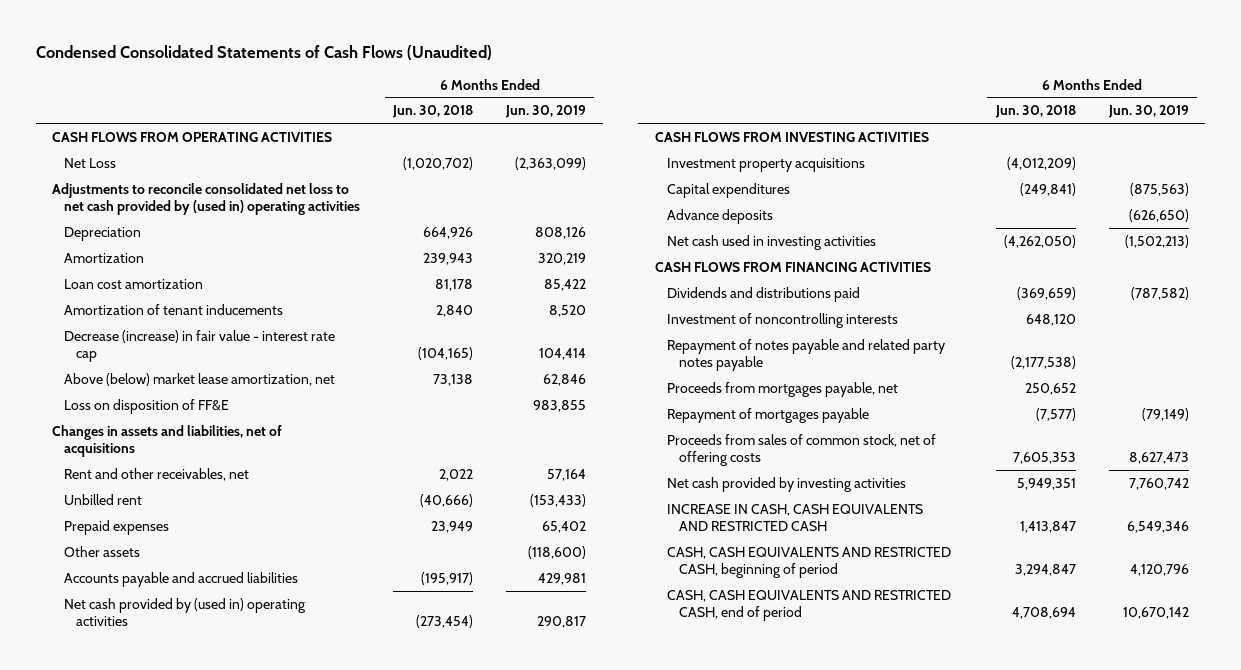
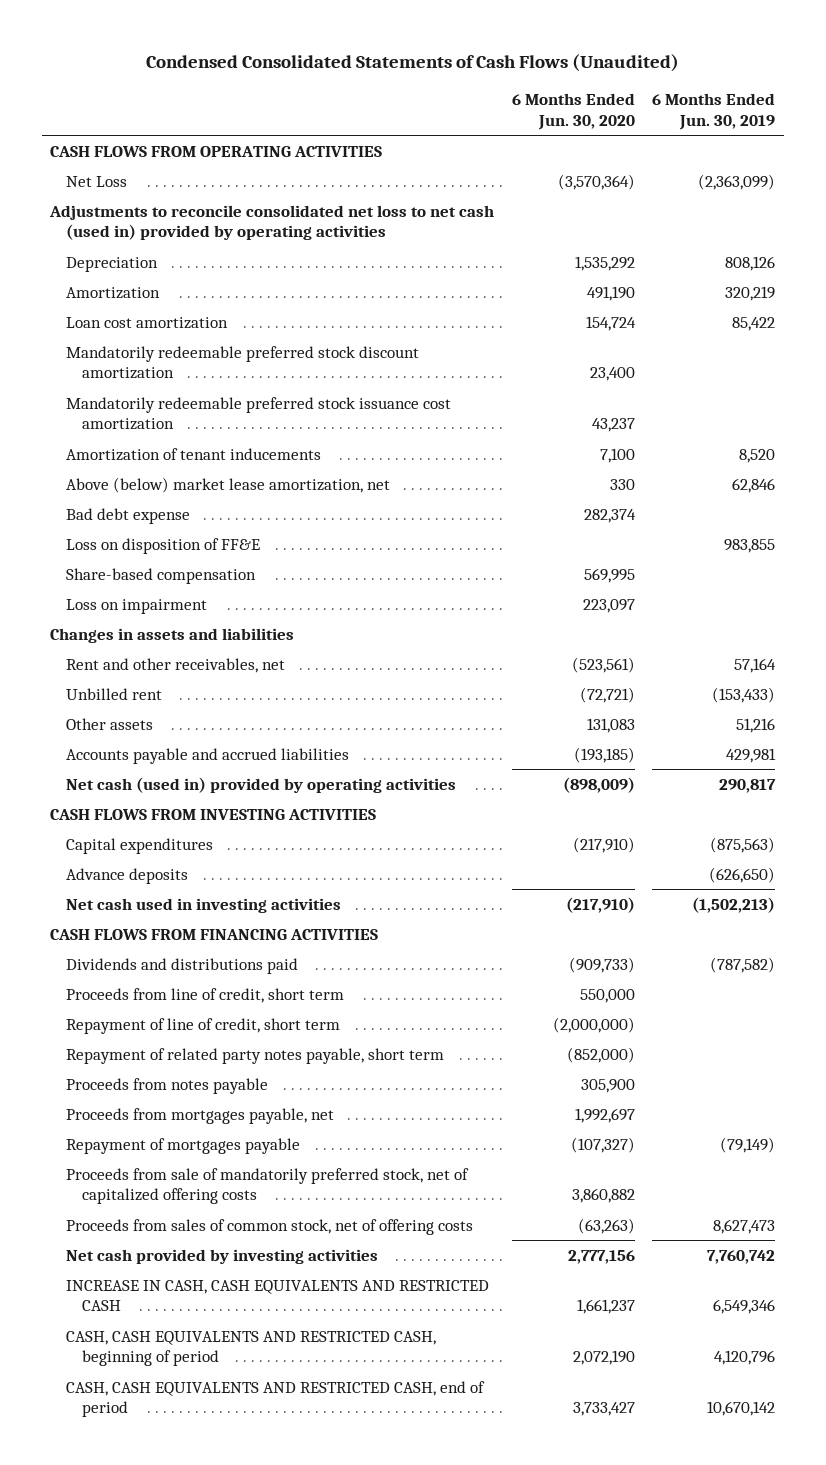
[392,105,474,119] Jun. 30, 2018 -> none
none -> [511,93,635,130] 6 Months Ended Jun. 30, 2020
[52,182,360,215] Adjustments to reconcile consolidated net loss to net cash provided by (used in) operating activities -> [49,204,495,241] Adjustments to reconcile consolidated net loss to net cash (used in) provided by operating activities
none -> [66,345,420,380] Mandatorily redeemable preferred stock discount amortization
none -> [66,396,452,431] Mandatorily redeemable preferred stock issuance cost amortization
[63,329,335,362] Decrease (increase) in fair value - interest rate cap -> none
none -> [66,507,191,524] Bad debt expense
none -> [66,567,257,584] Share-based compensation
none -> [66,598,208,614] Loss on impairment
[52,424,283,457] Changes in assets and liabilities, net of acquisitions -> [50,627,295,643] Changes in assets and liabilities
[63,519,169,535] Prepaid expenses -> none
[528,545,587,559] (118,600) -> [736,717,776,733] 51,216
[63,597,306,626] Net cash provided by (used in) operating activities -> [66,776,457,793] Net cash (used in) provided by operating activities
[666,157,865,172] Investment property acquisitions -> none
[666,312,898,328] Investment of noncontrolling interests -> none
none -> [66,987,345,1003] Proceeds from line of credit, short term
none -> [66,1017,341,1034] Repayment of line of credit, short term
[666,338,945,371] Repayment of notes payable and related party notes payable -> [66,1047,445,1064] Repayment of related party notes payable, short term
none -> [66,1077,269,1094] Proceeds from notes payable
none -> [66,1167,470,1205] Proceeds from sale of mandatorily preferred stock, net of capitalized offering costs

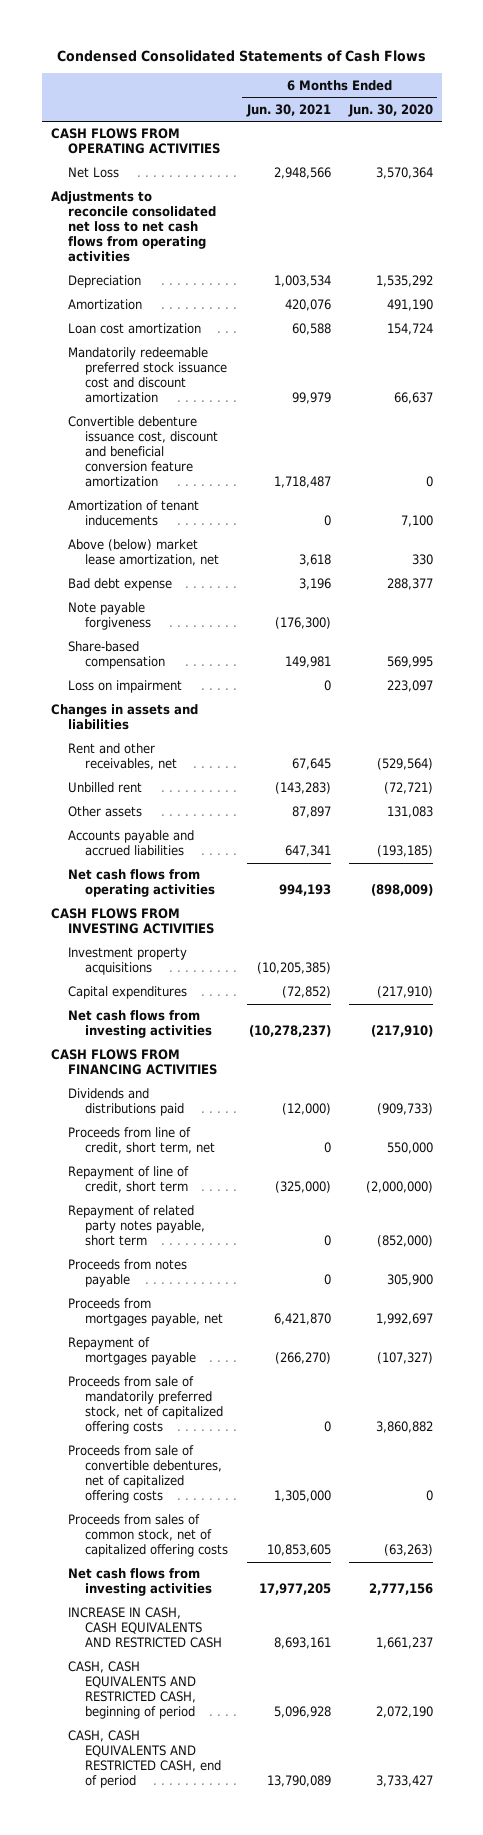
[145,53,679,72] Condensed Consolidated Statements of Cash Flows (Unaudited) -> [56,49,426,62] Condensed Consolidated Statements of Cash Flows
[652,93,776,130] 6 Months Ended Jun. 30, 2019 -> none
none -> [245,103,331,117] Jun. 30, 2021
[557,173,635,190] (3,570,364) -> [375,167,433,180] 3,570,364
[49,204,495,241] Adjustments to reconcile consolidated net loss to net cash (used in) provided by operating activities -> [50,191,217,263] Adjustments to reconcile consolidated net loss to net cash flows from operating activities
[66,345,420,380] Mandatorily redeemable preferred stock discount amortization -> none
[66,396,452,431] Mandatorily redeemable preferred stock issuance cost amortization -> [68,347,228,404] Mandatorily redeemable preferred stock issuance cost and discount amortization
[591,418,635,433] 43,237 -> [393,392,433,405] 66,637
none -> [68,416,219,488] Convertible debenture issuance cost, discount and beneficial conversion feature amortization
[66,537,261,554] Loss on disposition of FF&E -> none
[583,508,636,523] 282,374 -> [386,578,433,591] 288,377
none -> [68,602,152,631] Note payable forgiveness
[571,656,635,673] (523,561) -> [376,758,433,771] (529,564)
[66,776,457,793] Net cash (used in) provided by operating activities -> [68,869,216,898] Net cash flows from operating activities
none -> [68,947,188,976] Investment property acquisitions
[66,867,189,884] Advance deposits -> none
[66,897,342,913] Net cash used in investing activities -> [68,1010,213,1039] Net cash flows from investing activities
[66,987,345,1003] Proceeds from line of credit, short term -> [68,1127,216,1155] Proceeds from line of credit, short term, net
none -> [68,1445,223,1504] Proceeds from sale of convertible debentures, net of capitalized offering costs
[66,1218,474,1235] Proceeds from sales of common stock, net of offering costs -> [68,1514,229,1558] Proceeds from sales of common stock, net of capitalized offering costs
[66,1248,379,1264] Net cash provided by investing activities -> [68,1568,213,1597] Net cash flows from investing activities

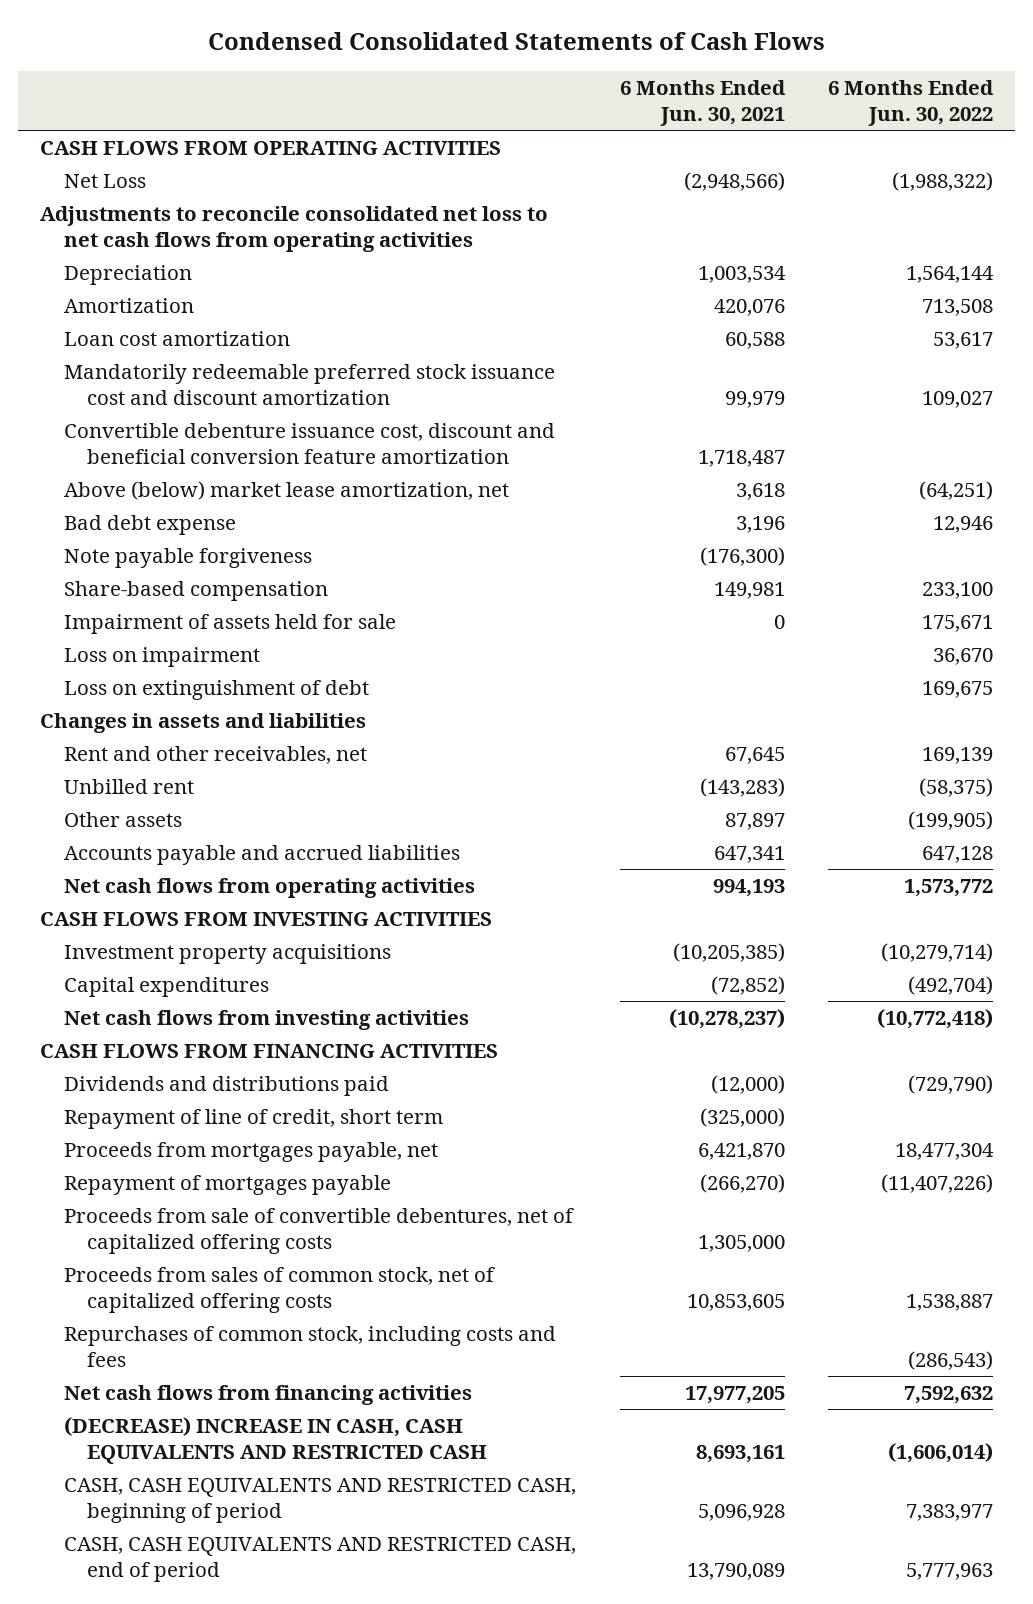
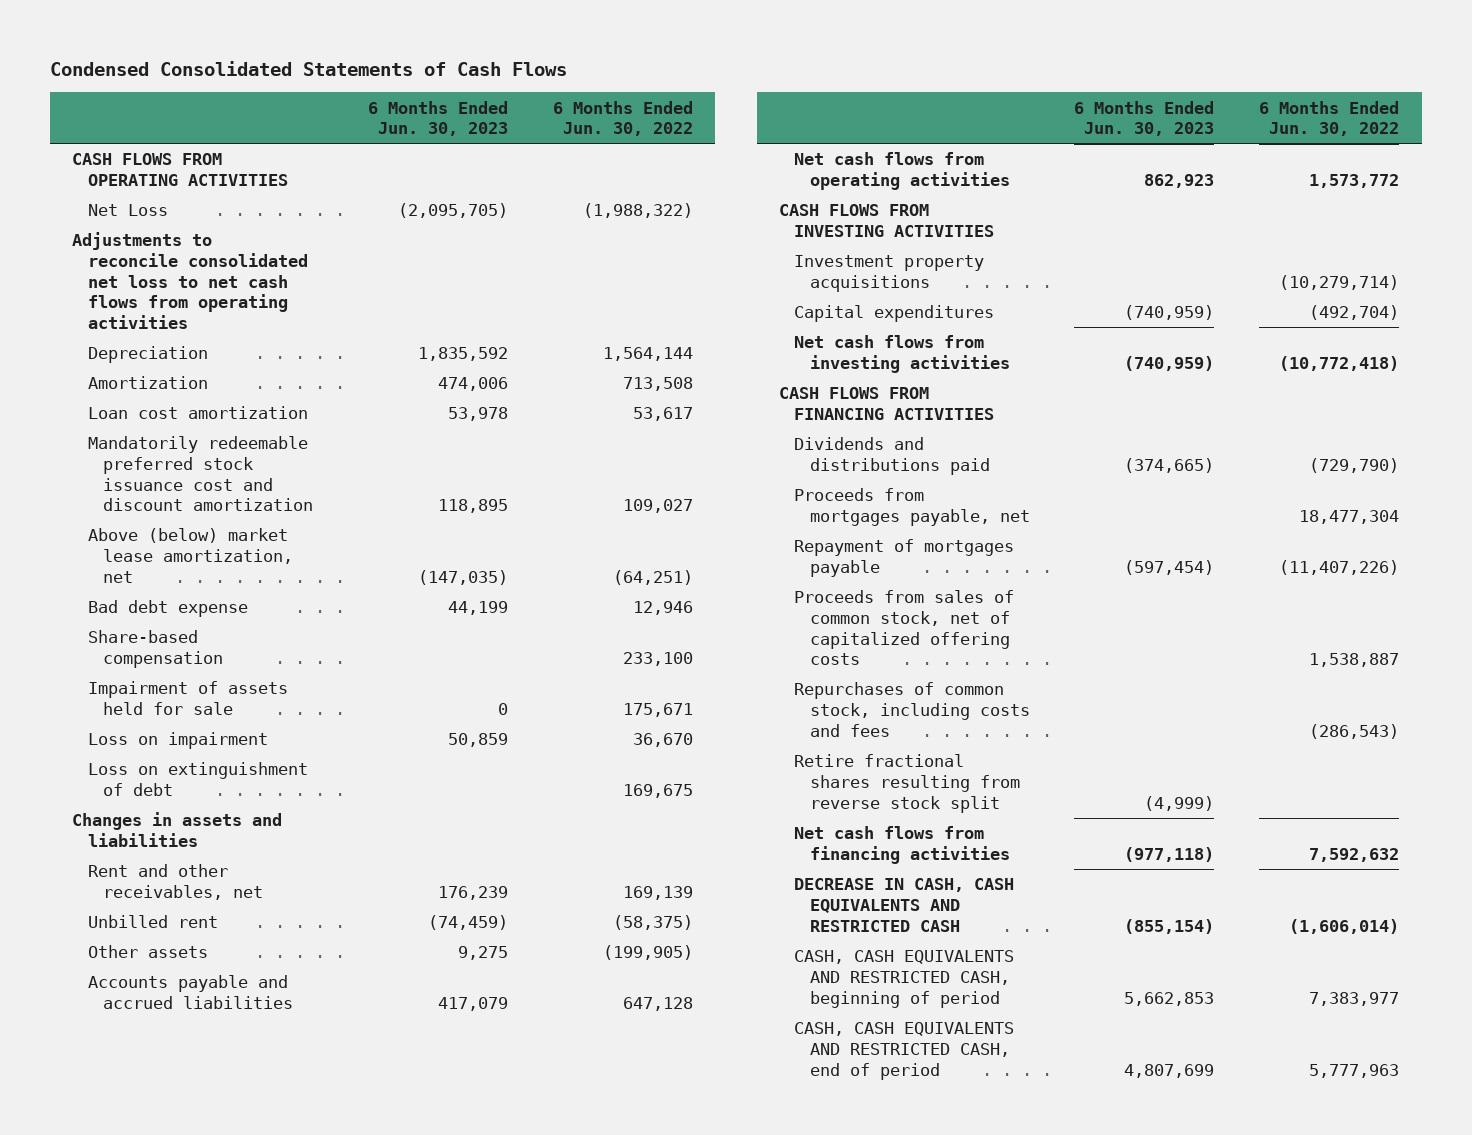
[619,79,786,127] 6 Months Ended Jun. 30, 2021 -> none
none -> [367,100,508,137] 6 Months Ended Jun. 30, 2023
[63,422,555,465] Convertible debenture issuance cost, discount and beneficial conversion feature amortization -> none
[63,547,312,568] Note payable forgiveness -> none
[63,1108,443,1129] Repayment of line of credit, short term -> none
[63,1207,574,1255] Proceeds from sale of convertible debentures, net of capitalized offering costs -> none
none -> [794,754,1020,813] Retire fractional shares resulting from reverse stock split
[63,1416,488,1465] (DECREASE) INCREASE IN CASH, CASH EQUIVALENTS AND RESTRICTED CASH -> [794,878,1015,932] DECREASE IN CASH, CASH EQUIVALENTS AND RESTRICTED CASH

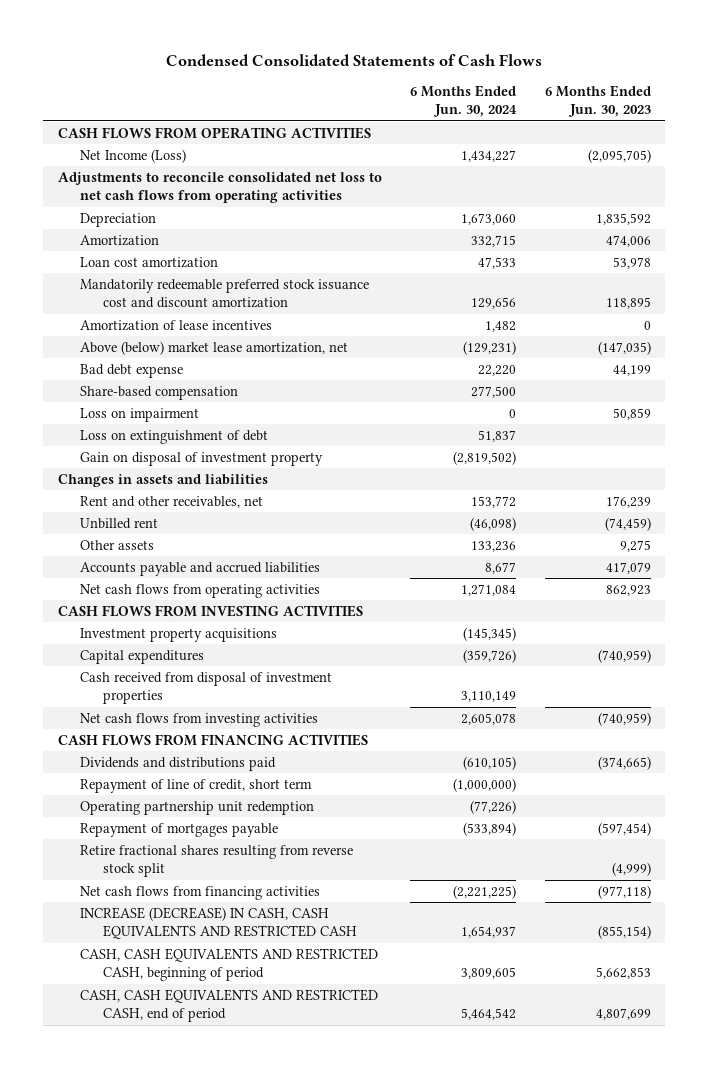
[552,100,693,137] 6 Months Ended Jun. 30, 2022 -> none
none -> [410,85,518,118] 6 Months Ended Jun. 30, 2024
[87,204,168,217] Net Loss -> [80,148,187,163] Net Income (Loss)
none -> [80,319,273,331] Amortization of lease incentives
[87,681,288,715] Impairment of assets held for sale -> none
none -> [80,451,324,466] Gain on disposal of investment property
none -> [80,671,333,705] Cash received from disposal of investment properties
[794,488,1030,526] Proceeds from mortgages payable, net -> none
none -> [80,778,313,793] Repayment of line of credit, short term
none -> [80,800,315,815] Operating partnership unit redemption
[794,590,1015,666] Proceeds from sales of common stock, net of capitalized offering costs -> none
[794,682,1030,737] Repurchases of common stock, including costs and fees -> none
[794,878,1015,932] DECREASE IN CASH, CASH EQUIVALENTS AND RESTRICTED CASH -> [80,906,358,940] INCREASE (DECREASE) IN CASH, CASH EQUIVALENTS AND RESTRICTED CASH

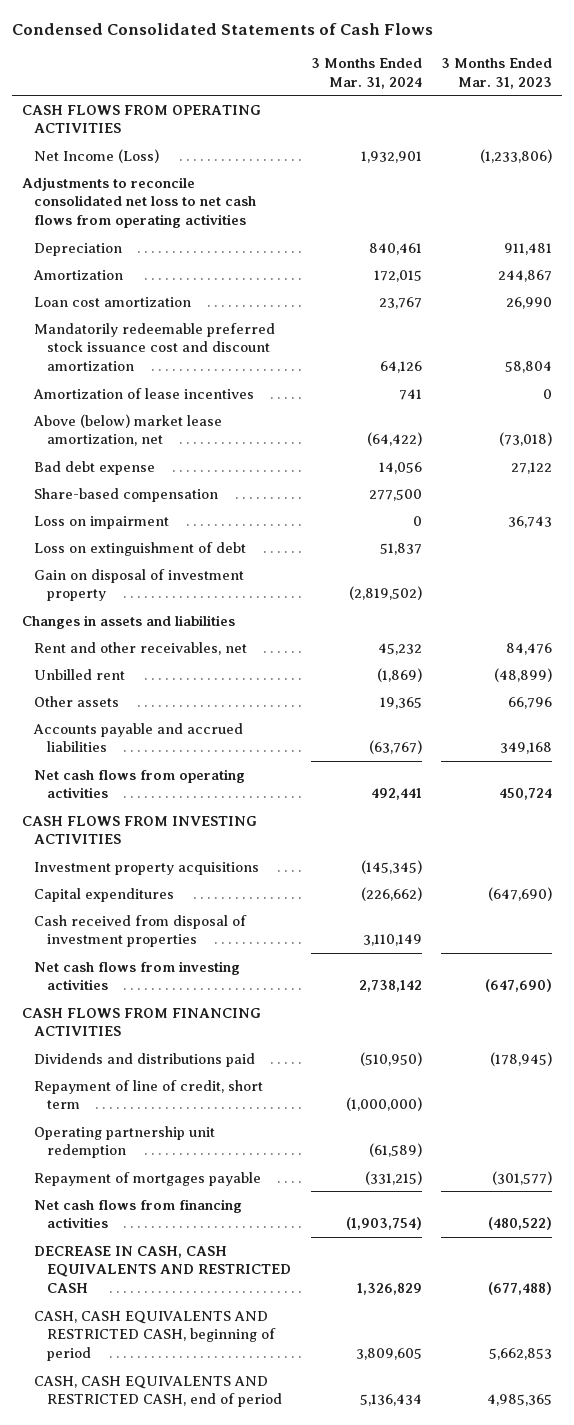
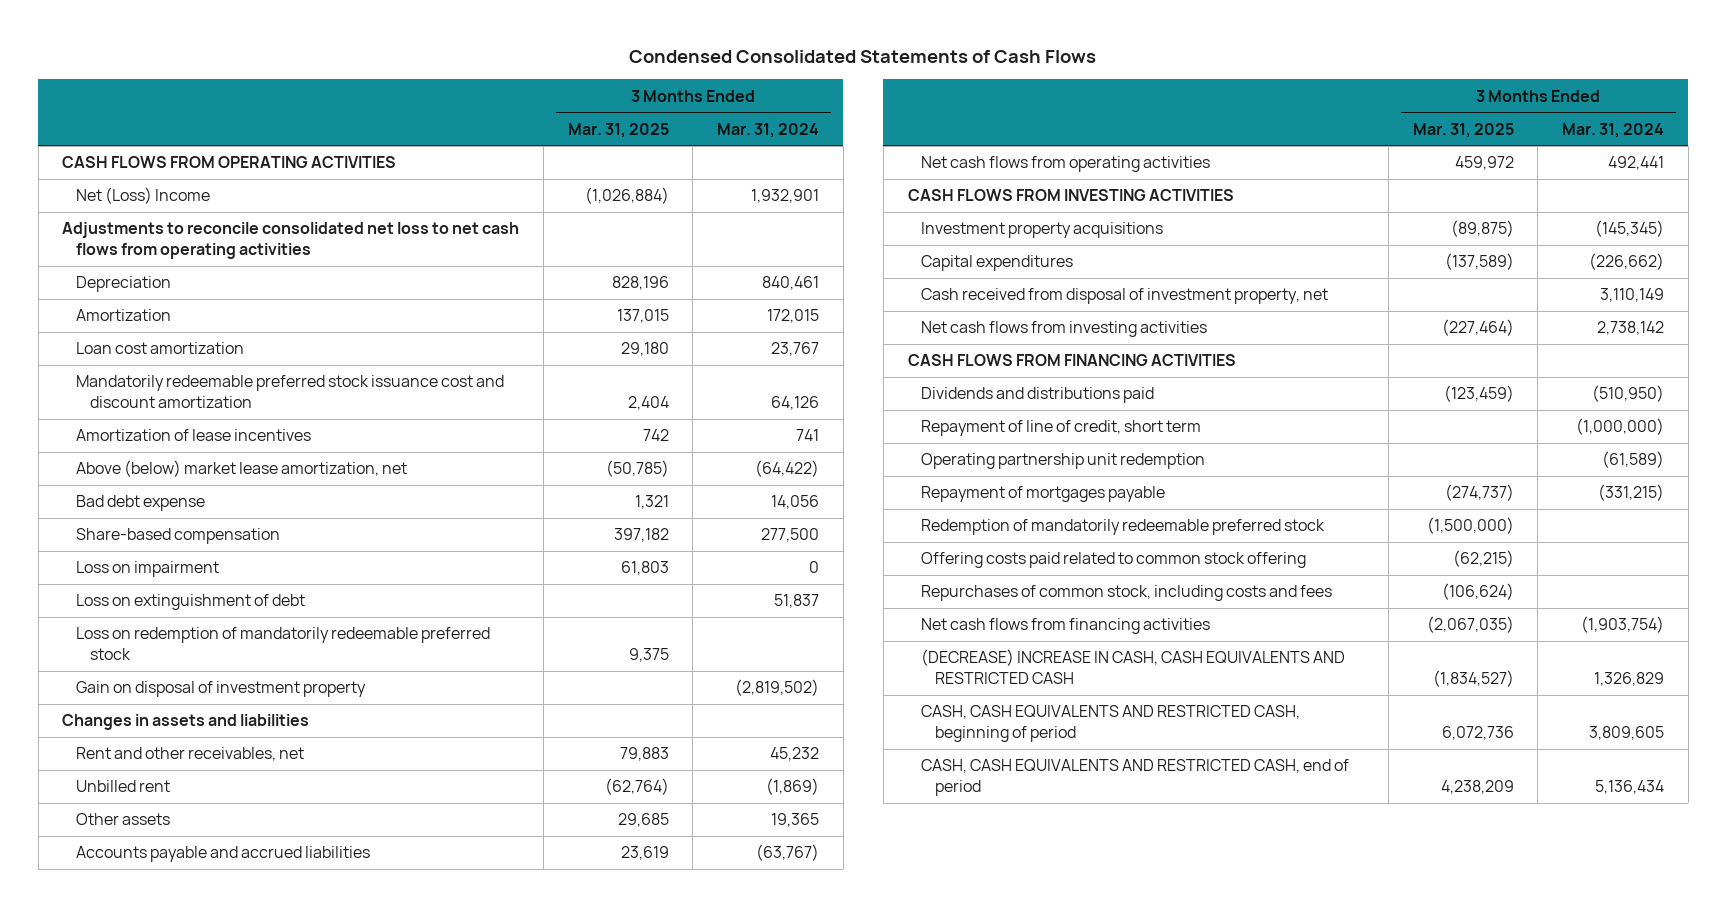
[441,58,553,89] 3 Months Ended Mar. 31, 2023 -> none
none -> [567,122,669,138] Mar. 31, 2025
[34,148,160,163] Net Income (Loss) -> [76,187,211,205] Net (Loss) Income
none -> [76,627,491,661] Loss on redemption of mandatorily redeemable preferred stock
[34,914,248,948] Cash received from disposal of investment properties -> [921,288,1329,305] Cash received from disposal of investment property, net
none -> [921,519,1326,536] Redemption of mandatorily redeemable preferred stock
none -> [921,552,1307,569] Offering costs paid related to common stock offering
none -> [921,585,1333,602] Repurchases of common stock, including costs and fees
[34,1245,291,1293] DECREASE IN CASH, CASH EQUIVALENTS AND RESTRICTED CASH -> [921,649,1346,685] (DECREASE) INCREASE IN CASH, CASH EQUIVALENTS AND RESTRICTED CASH

